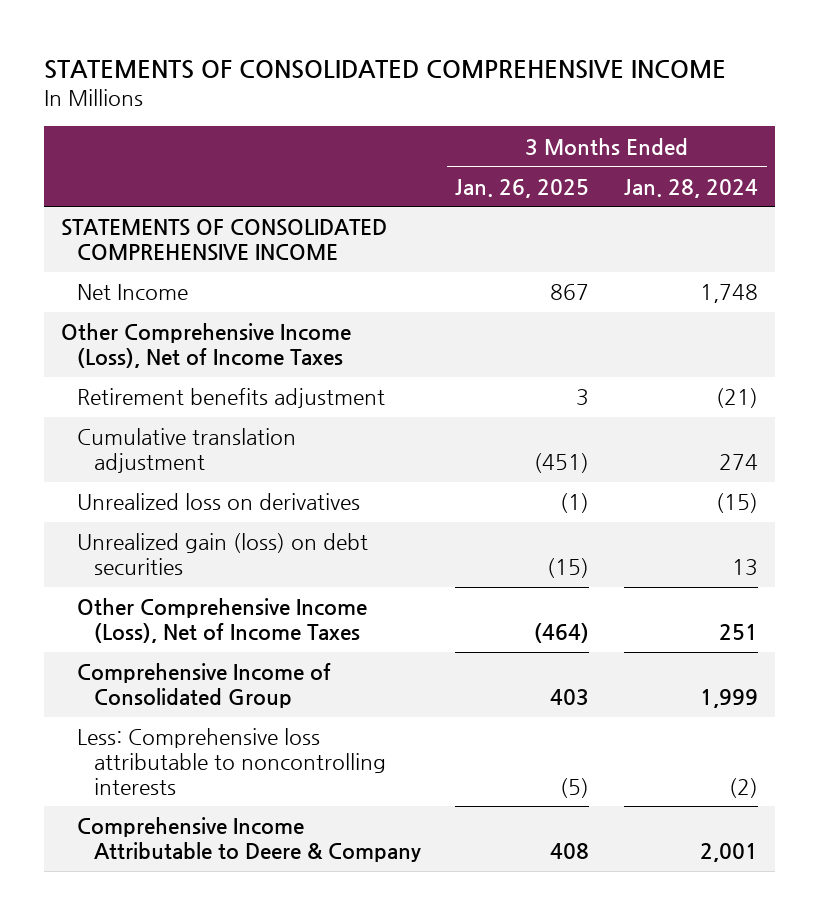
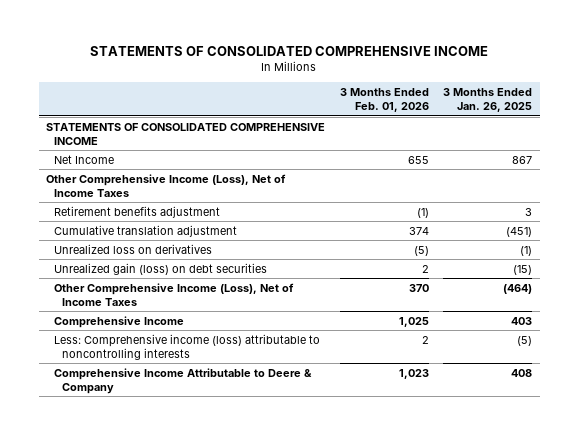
[623,178,758,198] Jan. 28, 2024 -> none
none -> [339,87,429,113] 3 Months Ended Feb. 01, 2026
[77,663,332,709] Comprehensive Income of Consolidated Group -> [53,315,184,328] Comprehensive Income
[77,728,386,795] Less: Comprehensive loss attributable to noncontrolling interests -> [53,333,320,360] Less: Comprehensive income (loss) attributable to noncontrolling interests

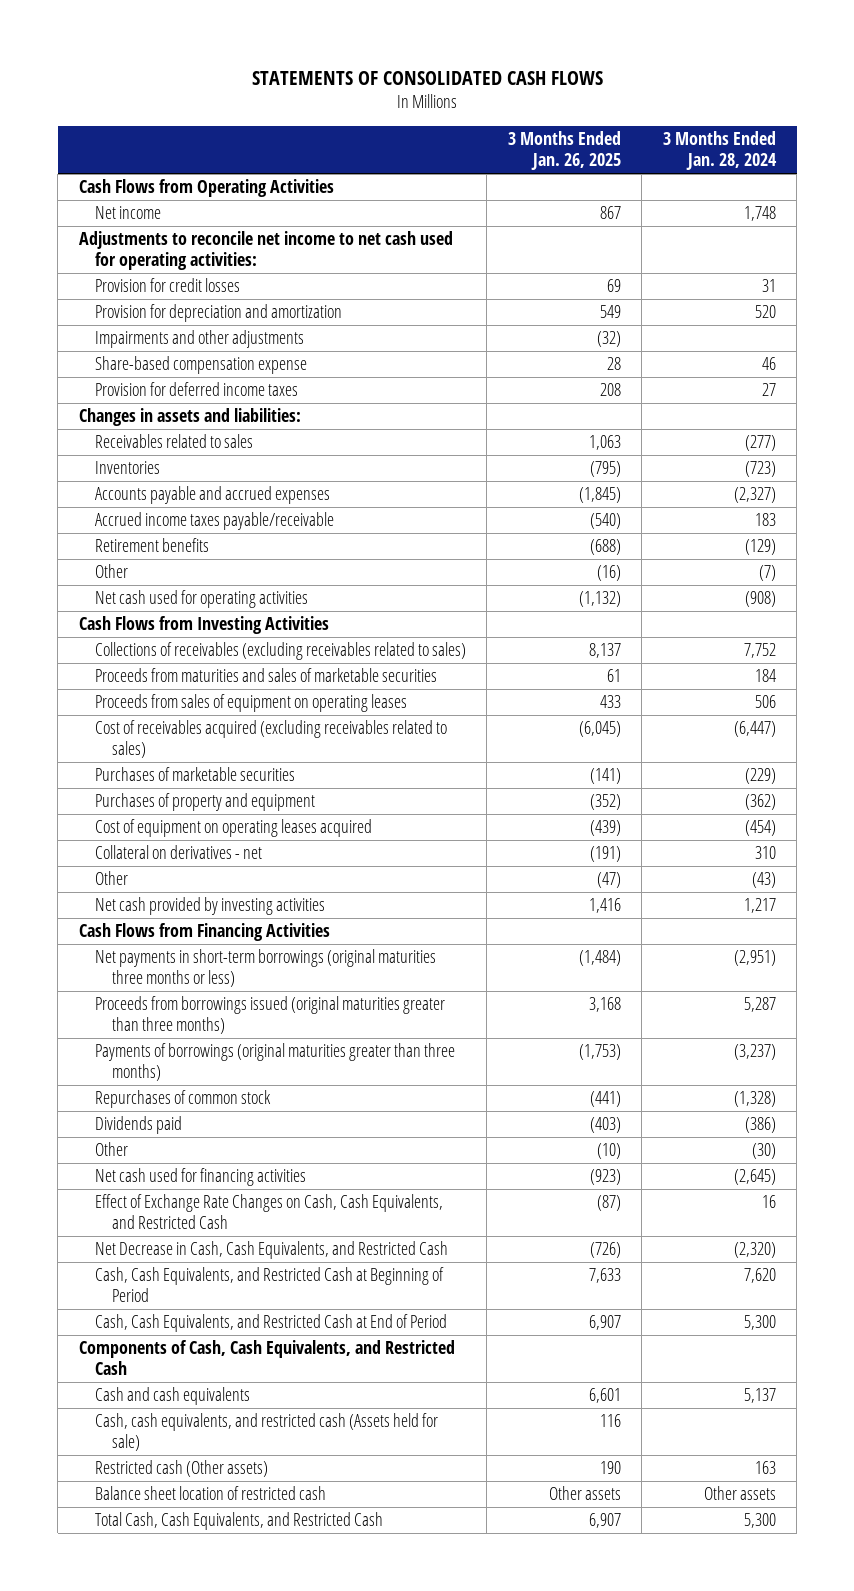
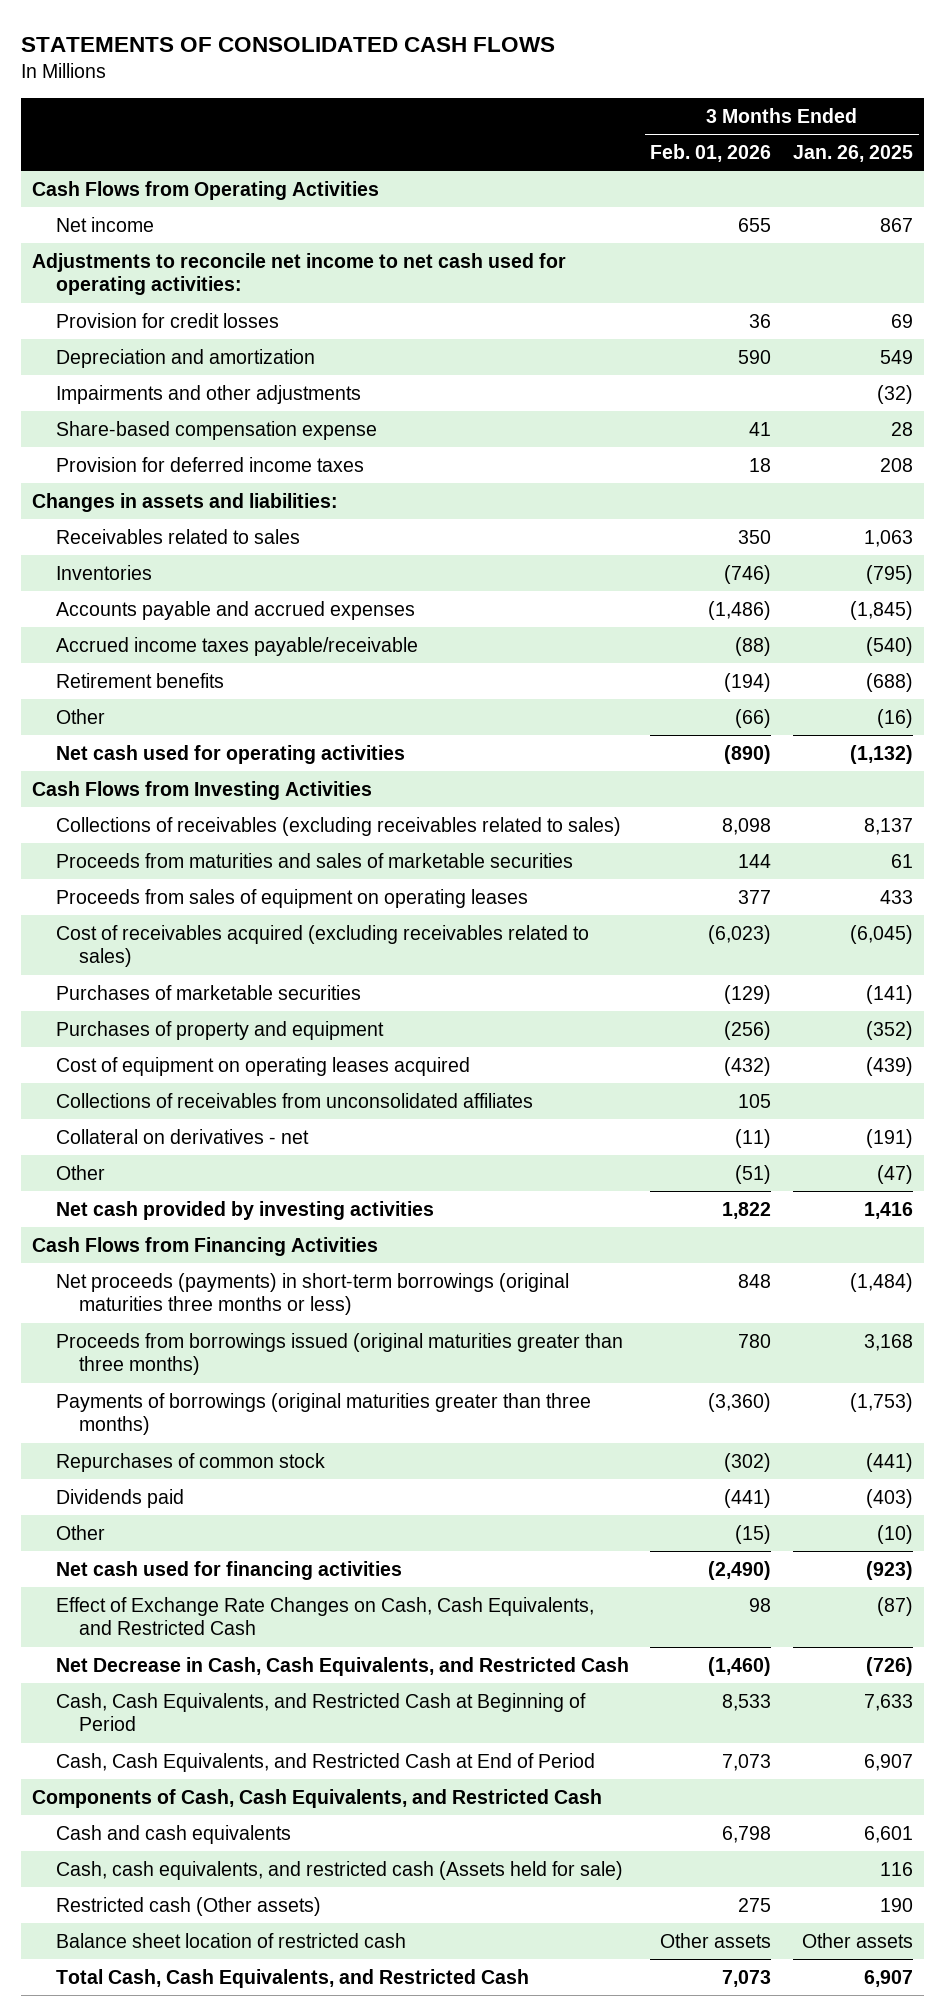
[662,131,777,171] 3 Months Ended Jan. 28, 2024 -> none
none -> [650,143,772,162] Feb. 01, 2026
[95,304,343,323] Provision for depreciation and amortization -> [55,348,315,368] Depreciation and amortization
none -> [55,1092,533,1108] Collections of receivables from unconsolidated affiliates
[95,949,437,988] Net payments in short-term borrowings (original maturities three months or less) -> [55,1272,569,1316] Net proceeds (payments) in short-term borrowings (original maturities three months or less)

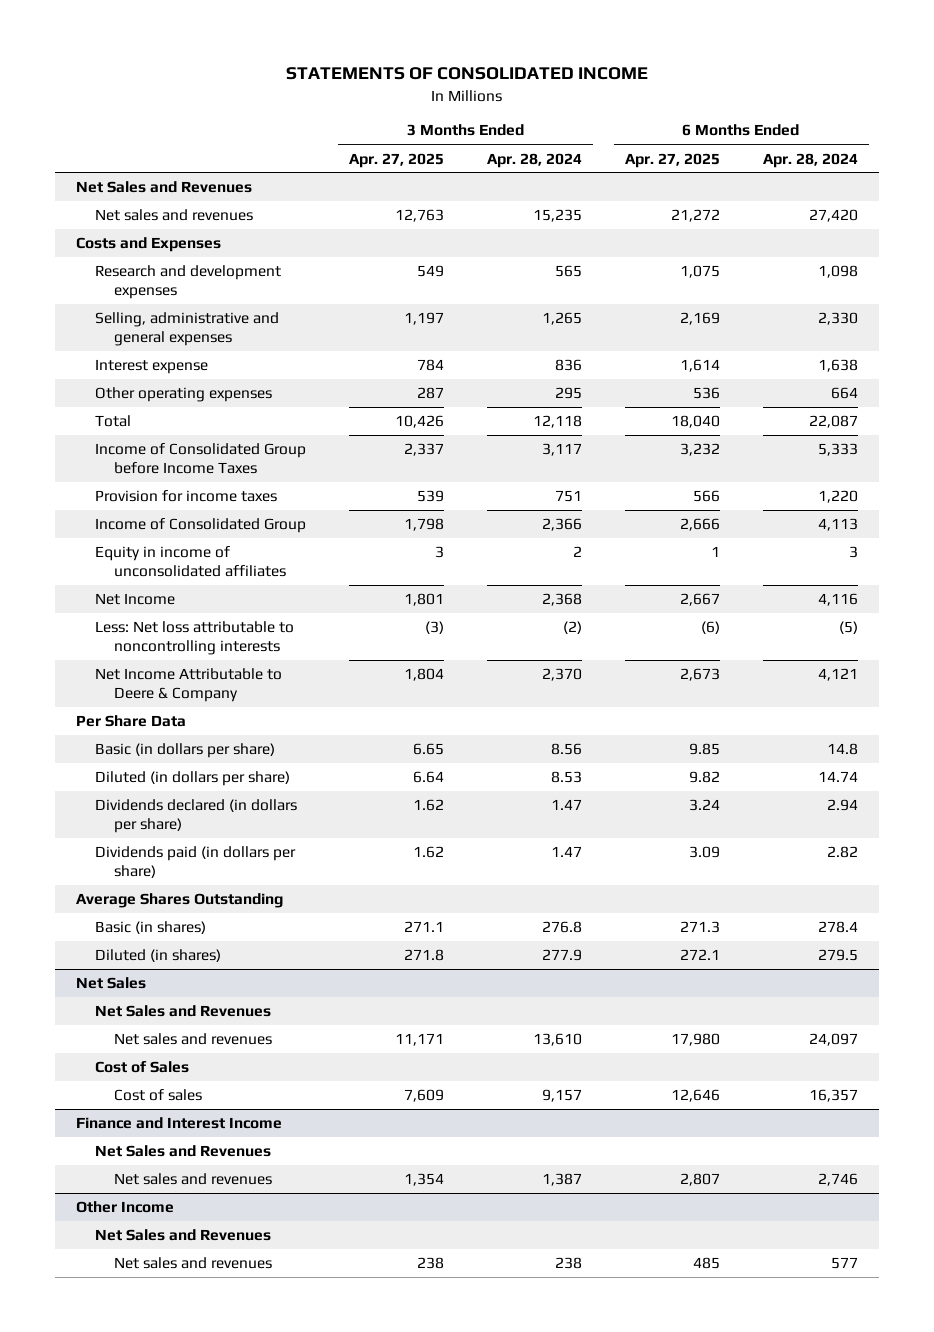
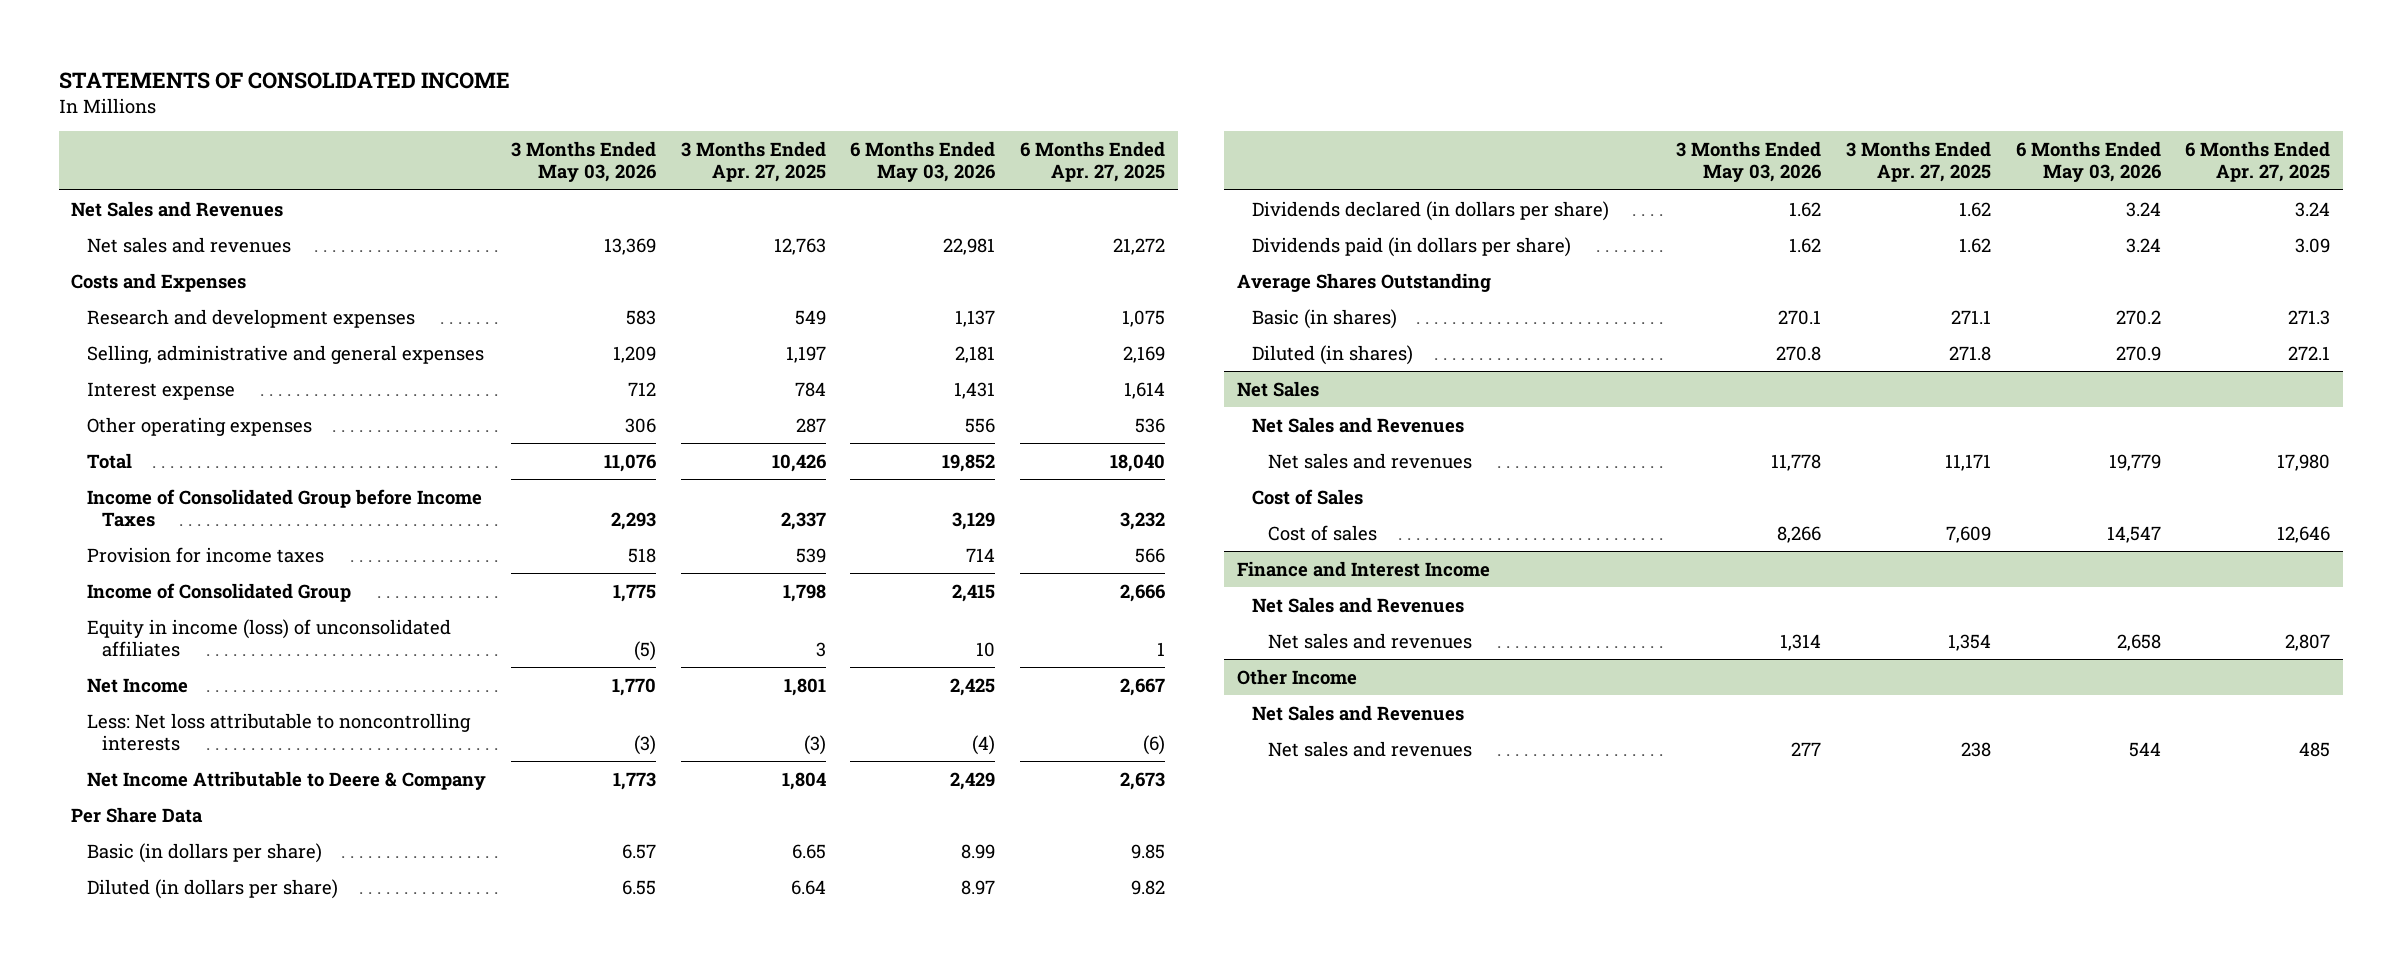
[486,152,582,168] Apr. 28, 2024 -> none
[762,152,858,168] Apr. 28, 2024 -> none
none -> [510,140,656,183] 3 Months Ended May 03, 2026
none -> [850,140,996,183] 6 Months Ended May 03, 2026
[95,546,286,577] Equity in income of unconsolidated affiliates -> [86,618,451,658] Equity in income (loss) of unconsolidated affiliates

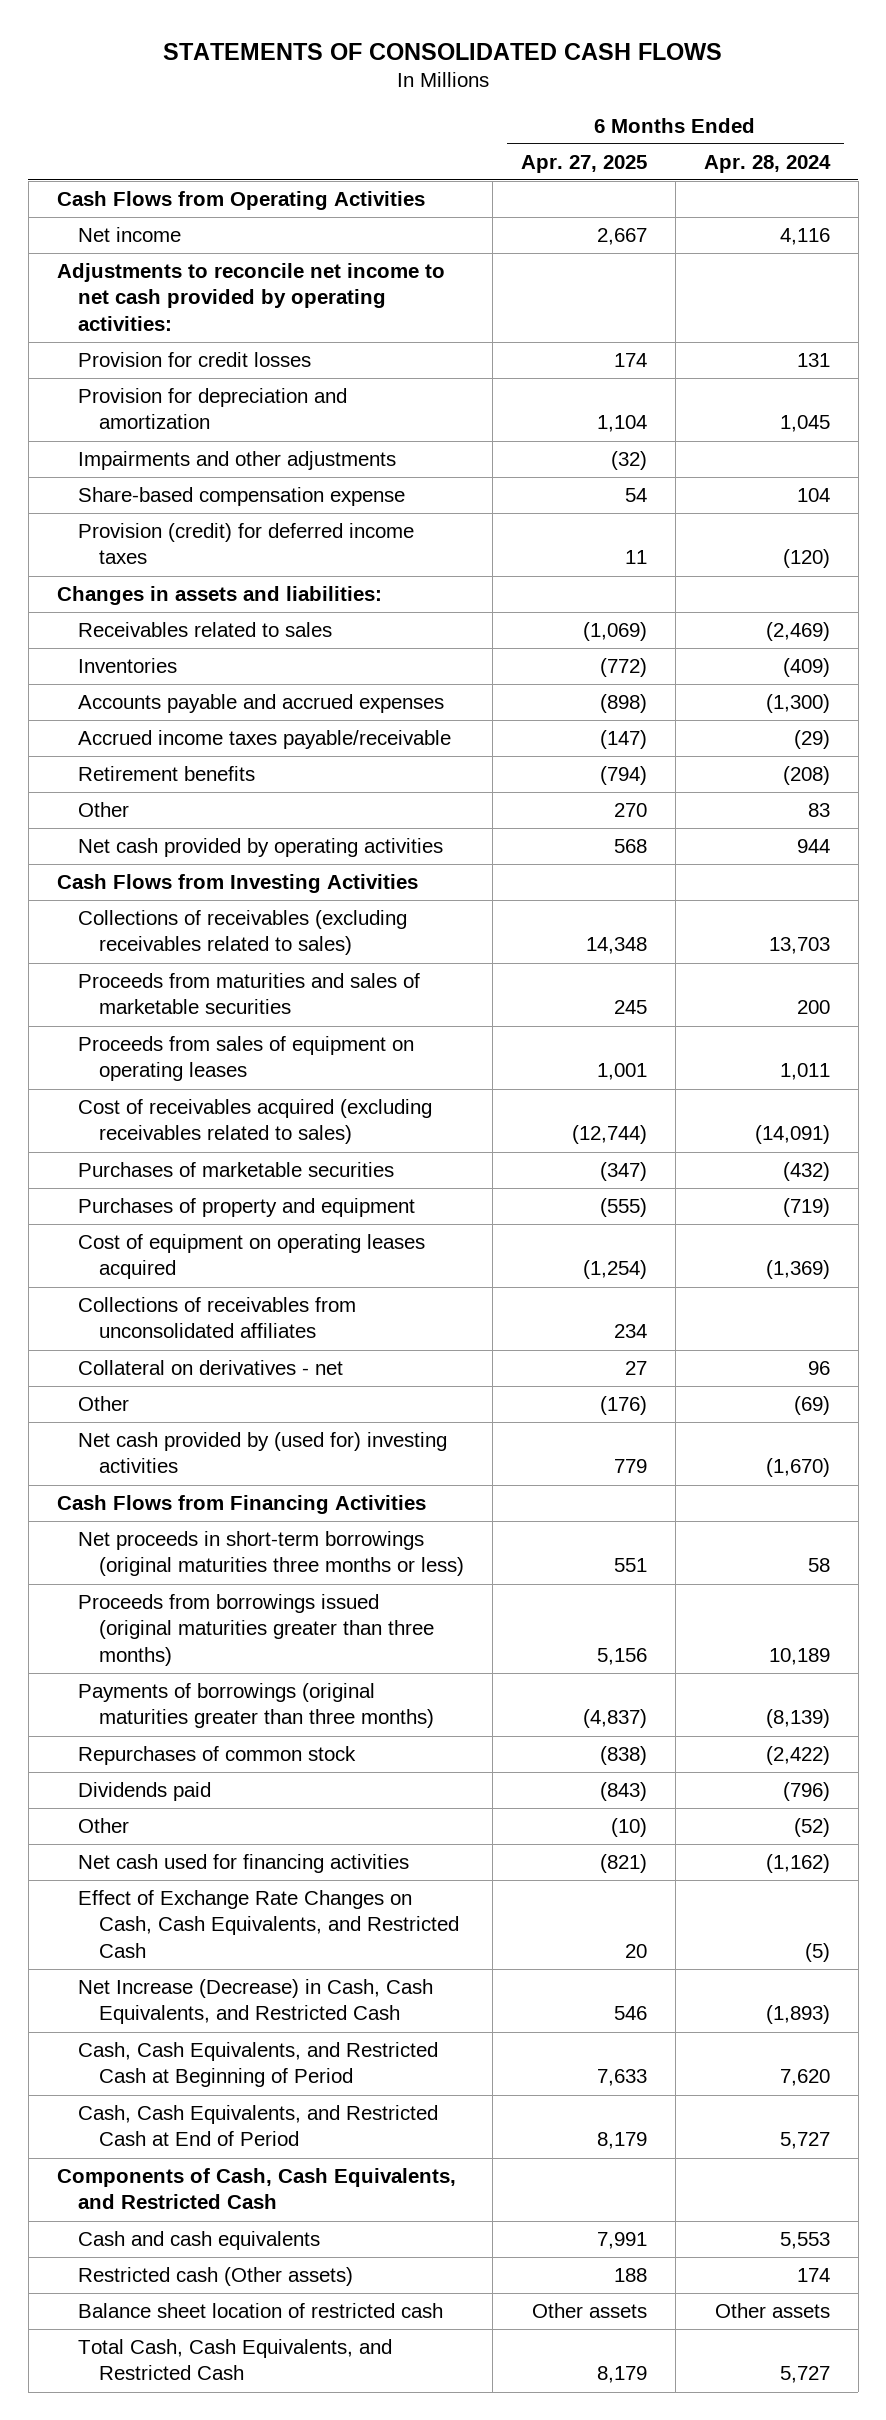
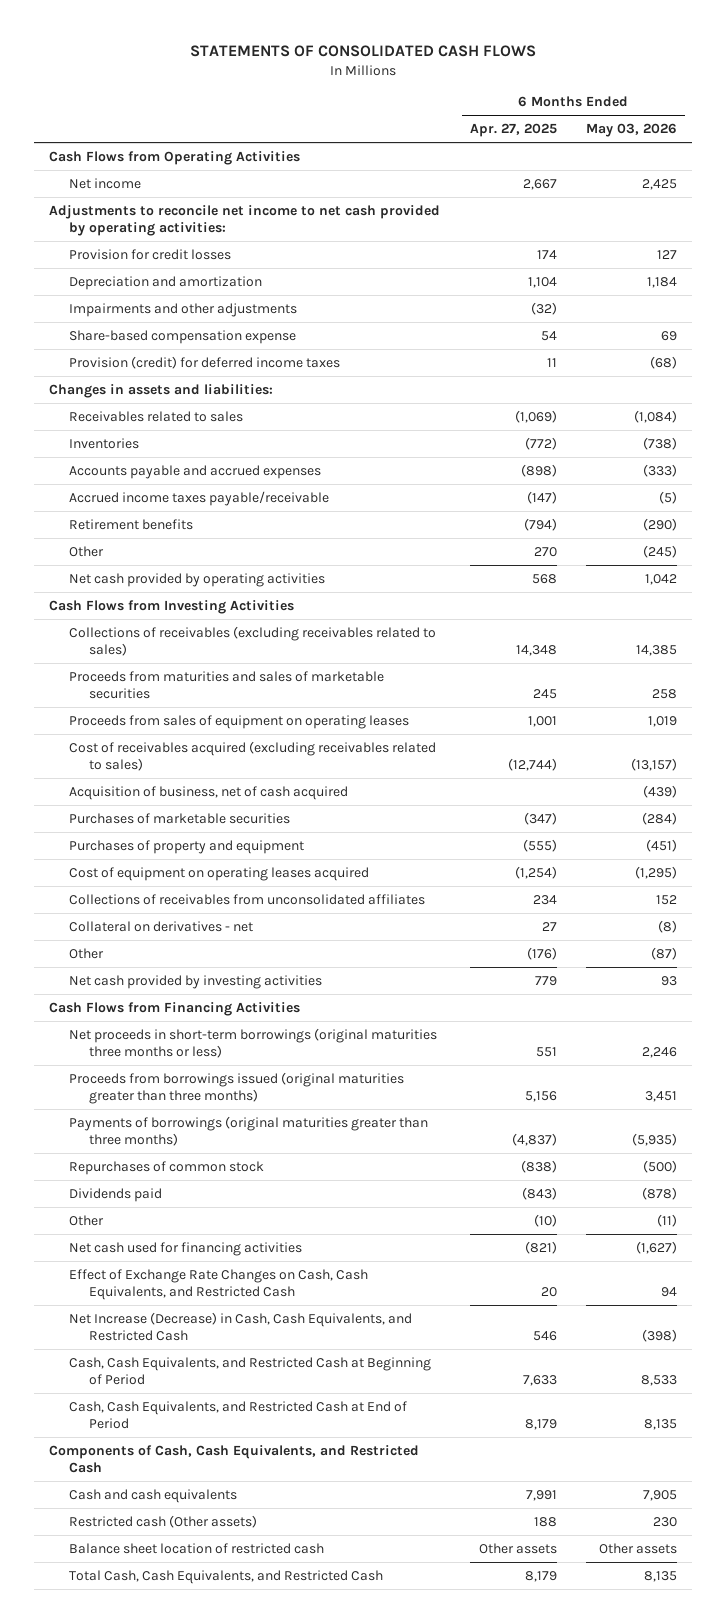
[703,154,831,173] Apr. 28, 2024 -> none
none -> [586,123,678,138] May 03, 2026
[77,388,347,430] Provision for depreciation and amortization -> [68,275,262,290] Depreciation and amortization
none -> [68,785,348,800] Acquisition of business, net of cash acquired
[77,1432,447,1474] Net cash provided by (used for) investing activities -> [68,974,322,989] Net cash provided by investing activities

